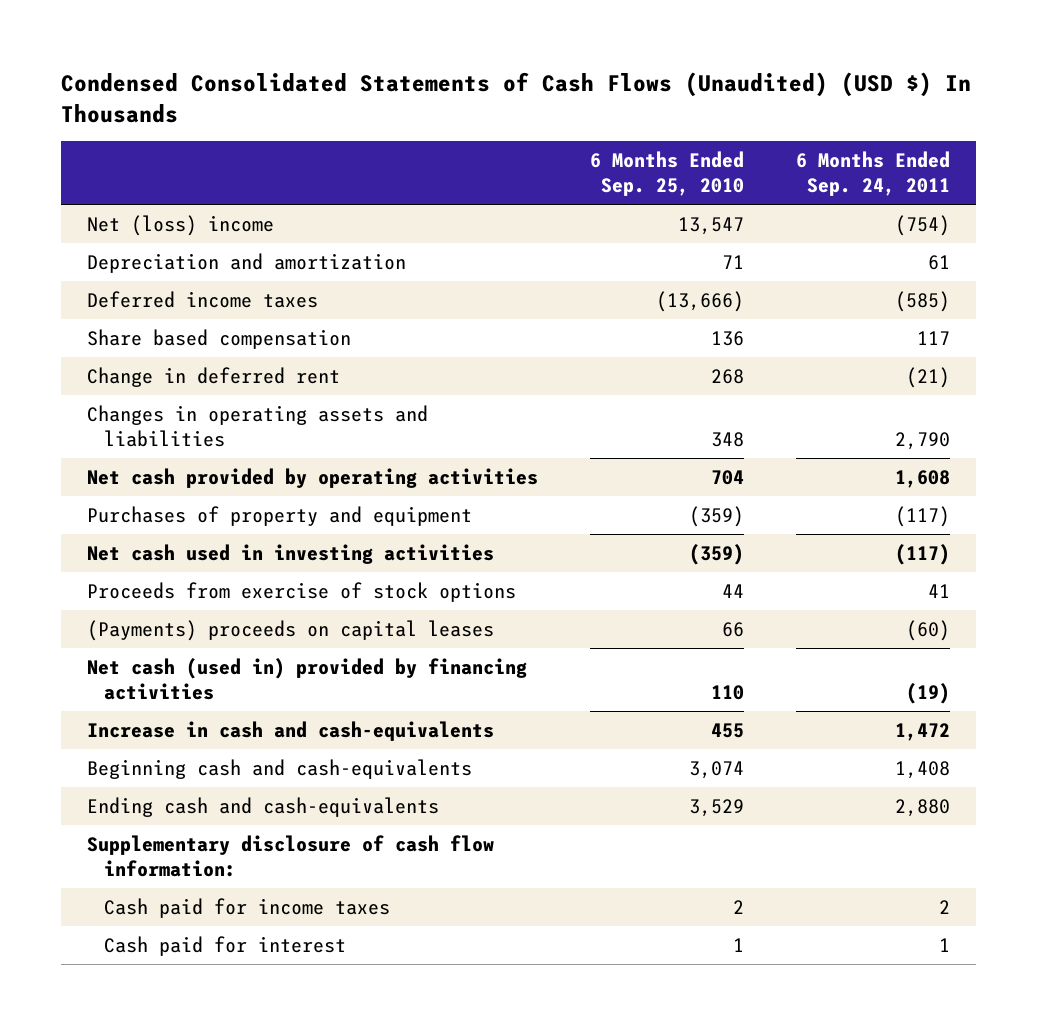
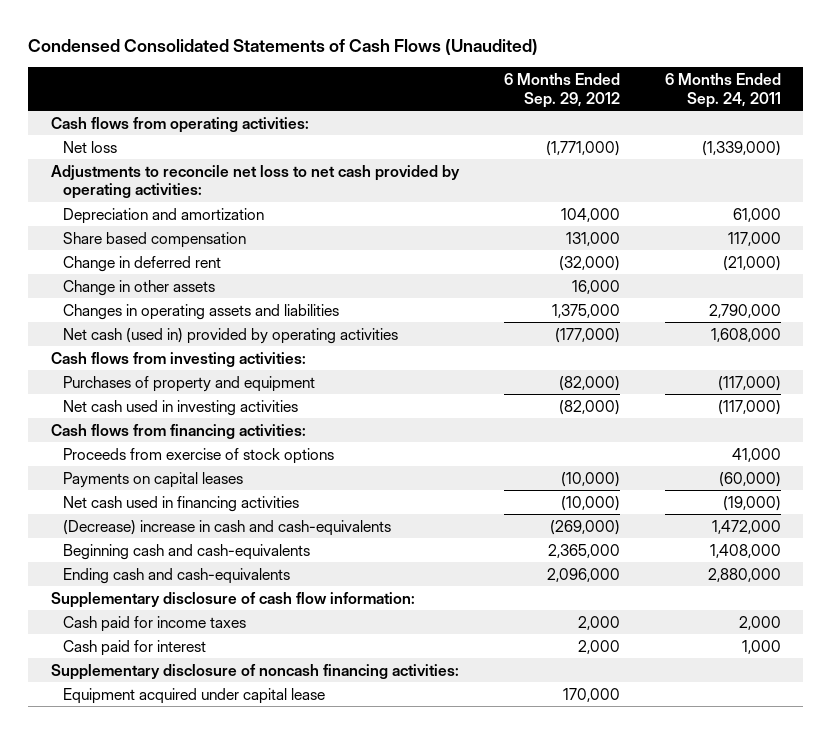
[60,72,971,123] Condensed Consolidated Statements of Cash Flows (Unaudited) (USD $) In Thousands -> [28,39,539,56] Condensed Consolidated Statements of Cash Flows (Unaudited)
[589,151,744,197] 6 Months Ended Sep. 25, 2010 -> none
none -> [503,72,620,108] 6 Months Ended Sep. 29, 2012
[86,291,318,309] Deferred income taxes -> none
none -> [50,116,309,133] Cash flows from operating activities:
[86,215,274,237] Net (loss) income -> [63,140,118,153] Net loss
[895,215,951,237] (754) -> [701,140,781,156] (1,339,000)
none -> [50,164,460,200] Adjustments to reconcile net loss to net cash provided by operating activities:
[928,255,951,271] 61 -> [732,207,781,222] 61,000
[917,331,951,346] 117 -> [727,231,781,246] 117,000
[906,367,951,389] (21) -> [722,255,781,271] (21,000)
none -> [63,279,216,296] Change in other assets
[895,431,951,450] 2,790 -> [708,303,781,318] 2,790,000
[86,468,538,489] Net cash provided by operating activities -> [63,327,399,344] Net cash (used in) provided by operating activities
[895,470,951,489] 1,608 -> [710,327,781,342] 1,608,000
none -> [50,351,306,367] Cash flows from investing activities:
[895,506,951,528] (117) -> [717,375,781,391] (117,000)
[895,544,951,566] (117) -> [717,399,781,415] (117,000)
none -> [50,423,306,439] Cash flows from financing activities:
[928,584,951,599] 41 -> [731,447,781,462] 41,000
[86,620,494,642] (Payments) proceeds on capital leases -> [63,471,244,488] Payments on capital leases
[906,620,951,642] (60) -> [718,471,781,487] (60,000)
[86,658,527,700] Net cash (used in) provided by financing activities -> [63,495,300,512] Net cash used in financing activities
[906,682,951,704] (19) -> [722,495,781,511] (19,000)
[86,721,494,742] Increase in cash and cash-equivalents -> [63,519,392,536] (Decrease) increase in cash and cash-equivalents
[895,723,951,742] 1,472 -> [711,519,781,534] 1,472,000
[895,761,951,780] 1,408 -> [709,543,781,558] 1,408,000
[895,799,951,818] 2,880 -> [707,567,781,582] 2,880,000
[939,900,951,915] 2 -> [738,615,781,630] 2,000
[939,938,951,953] 1 -> [741,639,781,654] 1,000
none -> [50,663,459,680] Supplementary disclosure of noncash financing activities:
none -> [63,687,326,704] Equipment acquired under capital lease

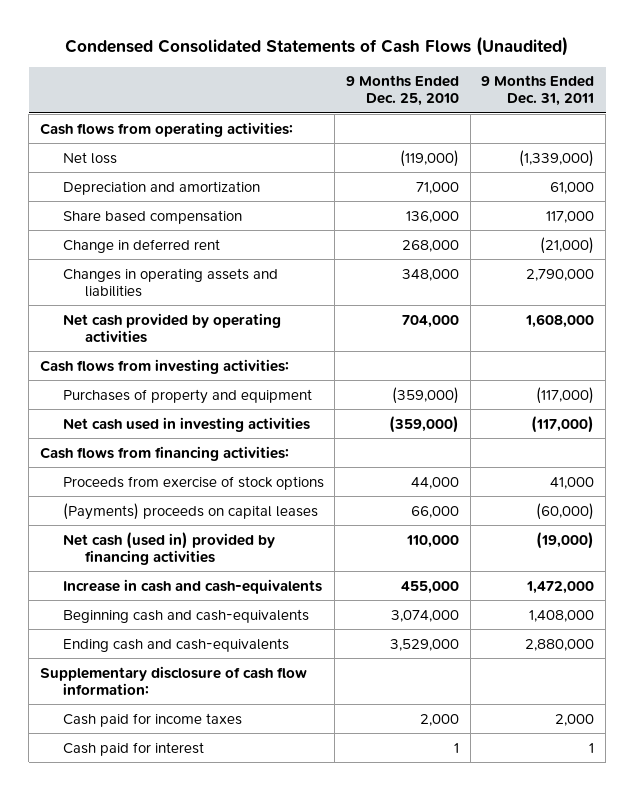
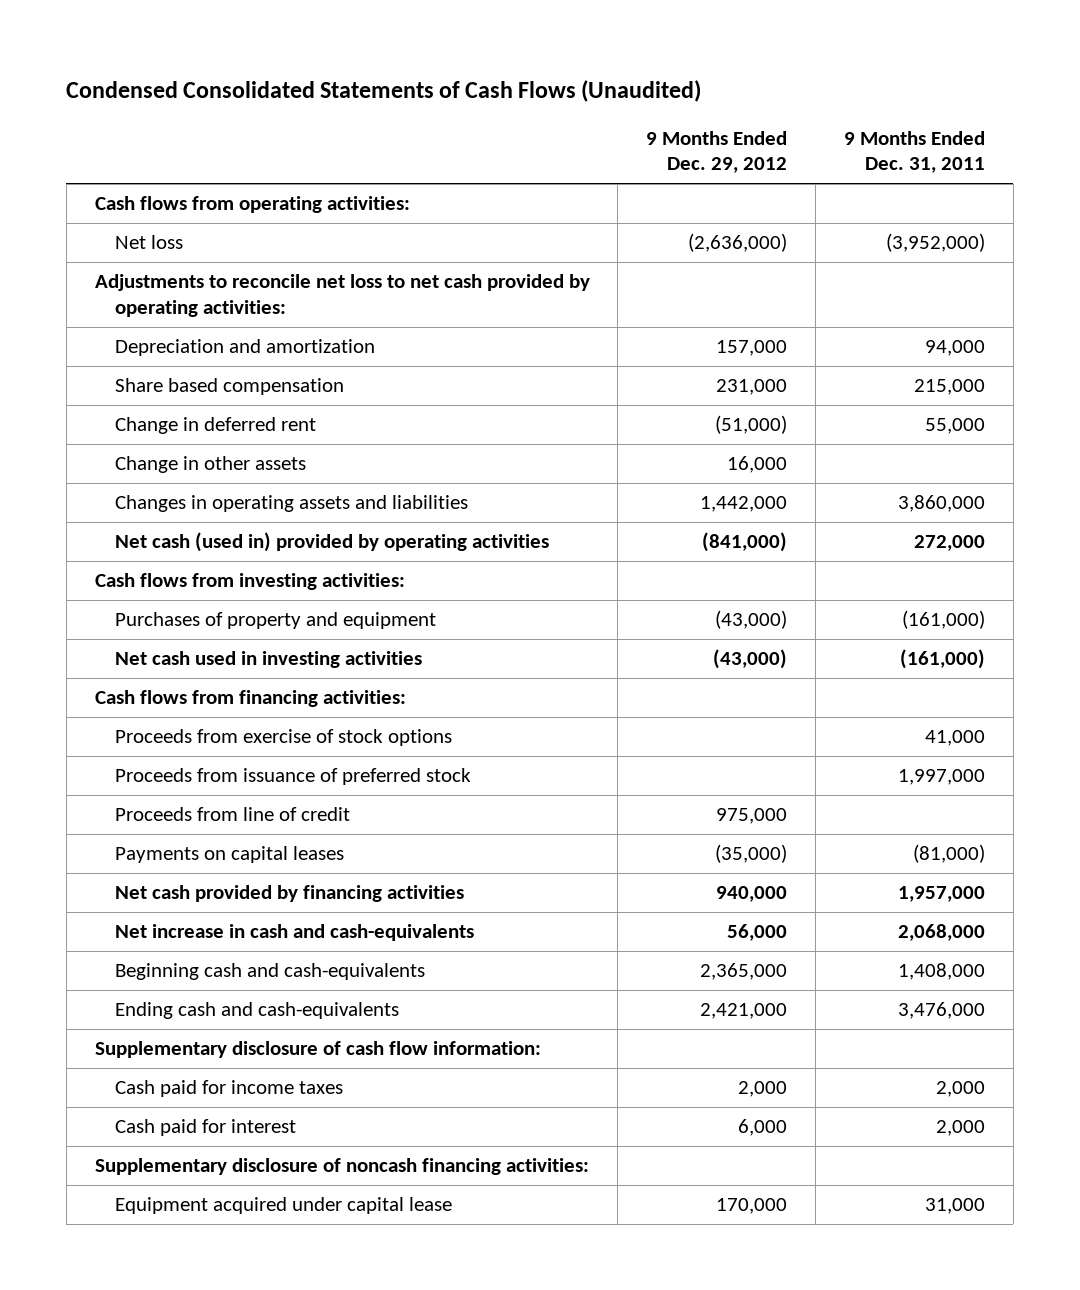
[346,75,460,107] 9 Months Ended Dec. 25, 2010 -> none
none -> [646,130,788,174] 9 Months Ended Dec. 29, 2012
[519,149,595,167] (1,339,000) -> [886,233,986,253] (3,952,000)
none -> [94,274,590,318] Adjustments to reconcile net loss to net cash provided by operating activities:
[550,181,595,194] 61,000 -> [925,340,986,357] 94,000
[546,210,595,223] 117,000 -> [914,379,986,396] 215,000
[540,236,595,254] (21,000) -> [925,418,986,435] 55,000
none -> [115,456,307,474] Change in other assets
[526,268,595,281] 2,790,000 -> [898,495,986,513] 3,860,000
[62,312,281,343] Net cash provided by operating activities -> [115,532,550,553] Net cash (used in) provided by operating activities
[525,313,595,328] 1,608,000 -> [914,535,986,552] 272,000
[536,386,595,404] (117,000) -> [902,610,986,630] (161,000)
[531,415,595,433] (117,000) -> [900,649,986,670] (161,000)
none -> [115,768,472,786] Proceeds from issuance of preferred stock
none -> [115,807,351,822] Proceeds from line of credit
[62,502,318,520] (Payments) proceeds on capital leases -> [115,846,345,864] Payments on capital leases
[536,502,595,520] (60,000) -> [913,844,986,864] (81,000)
[62,531,275,565] Net cash (used in) provided by financing activities -> [115,885,465,903] Net cash provided by financing activities
[536,531,595,549] (19,000) -> [898,886,986,903] 1,957,000
[62,578,322,594] Increase in cash and cash-equivalents -> [115,924,475,942] Net increase in cash and cash-equivalents
[526,580,595,594] 1,472,000 -> [898,924,986,942] 2,068,000
[525,638,595,651] 2,880,000 -> [898,1002,986,1020] 3,476,000
[589,742,595,753] 1 -> [936,1120,986,1137] 2,000
none -> [94,1158,589,1176] Supplementary disclosure of noncash financing activities:
none -> [115,1197,453,1215] Equipment acquired under capital lease

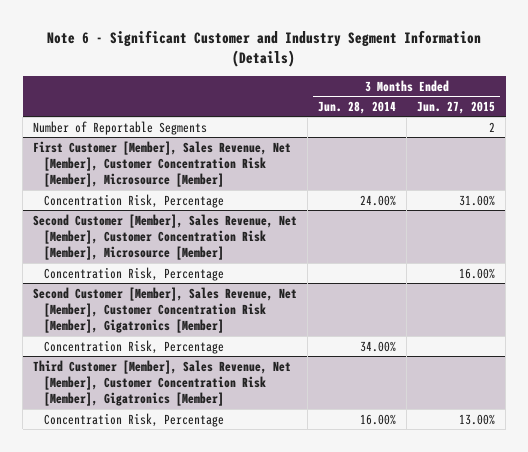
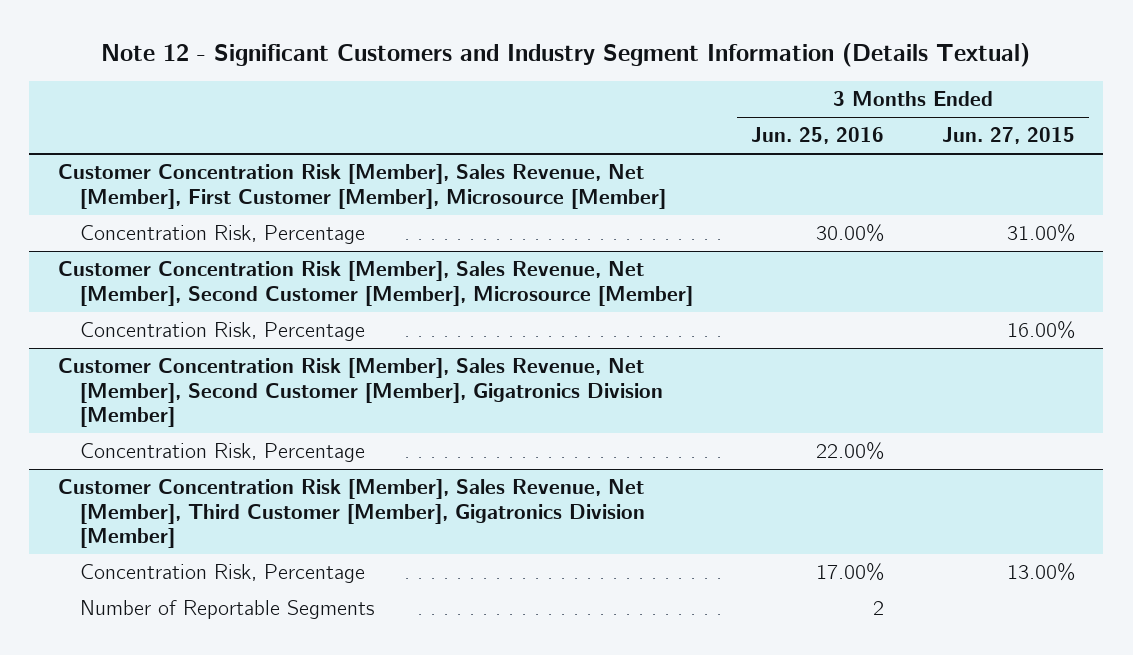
[47,30,482,68] Note 6 - Significant Customer and Industry Segment Information (Details) -> [101,42,1031,67] Note 12 - Significant Customers and Industry Segment Information (Details Textual)
[318,100,397,114] Jun. 28, 2014 -> none
none -> [750,127,884,145] Jun. 25, 2016
[33,120,208,135] Number of Reportable Segments -> none
[33,140,292,188] First Customer [Member], Sales Revenue, Net [Member], Customer Concentration Risk [Member], Microsource [Member] -> [58,163,667,209] Customer Concentration Risk [Member], Sales Revenue, Net [Member], First Customer [Member], Microsource [Member]
[33,213,298,261] Second Customer [Member], Sales Revenue, Net [Member], Customer Concentration Risk [Member], Microsource [Member] -> [58,260,694,306] Customer Concentration Risk [Member], Sales Revenue, Net [Member], Second Customer [Member], Microsource [Member]
[33,286,298,334] Second Customer [Member], Sales Revenue, Net [Member], Customer Concentration Risk [Member], Gigatronics [Member] -> [58,357,664,428] Customer Concentration Risk [Member], Sales Revenue, Net [Member], Second Customer [Member], Gigatronics Division [Member]
[33,359,292,407] Third Customer [Member], Sales Revenue, Net [Member], Customer Concentration Risk [Member], Gigatronics [Member] -> [58,478,646,549] Customer Concentration Risk [Member], Sales Revenue, Net [Member], Third Customer [Member], Gigatronics Division [Member]
none -> [80,599,375,619] Number of Reportable Segments

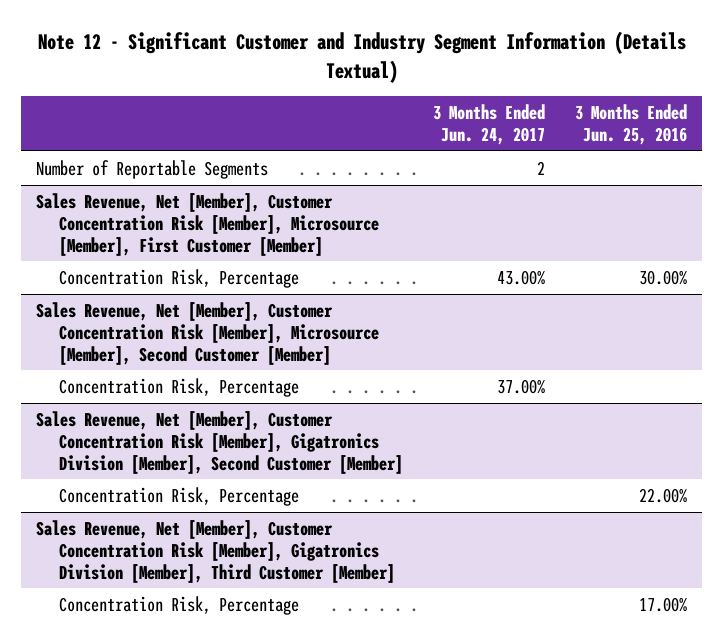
[101,42,1031,67] Note 12 - Significant Customers and Industry Segment Information (Details Textual) -> [37,31,686,83] Note 12 - Significant Customer and Industry Segment Information (Details Textual)
[941,127,1075,145] Jun. 27, 2015 -> none
none -> [433,103,546,145] 3 Months Ended Jun. 24, 2017
none -> [35,159,268,179] Number of Reportable Segments
[58,163,667,209] Customer Concentration Risk [Member], Sales Revenue, Net [Member], First Customer [Member], Microsource [Member] -> [35,192,380,256] Sales Revenue, Net [Member], Customer Concentration Risk [Member], Microsource [Member], First Customer [Member]
[58,260,694,306] Customer Concentration Risk [Member], Sales Revenue, Net [Member], Second Customer [Member], Microsource [Member] -> [35,301,380,365] Sales Revenue, Net [Member], Customer Concentration Risk [Member], Microsource [Member], Second Customer [Member]
[58,357,664,428] Customer Concentration Risk [Member], Sales Revenue, Net [Member], Second Customer [Member], Gigatronics Division [Member] -> [35,410,404,474] Sales Revenue, Net [Member], Customer Concentration Risk [Member], Gigatronics Division [Member], Second Customer [Member]
[58,478,646,549] Customer Concentration Risk [Member], Sales Revenue, Net [Member], Third Customer [Member], Gigatronics Division [Member] -> [35,519,396,583] Sales Revenue, Net [Member], Customer Concentration Risk [Member], Gigatronics Division [Member], Third Customer [Member]
[80,599,375,619] Number of Reportable Segments -> none

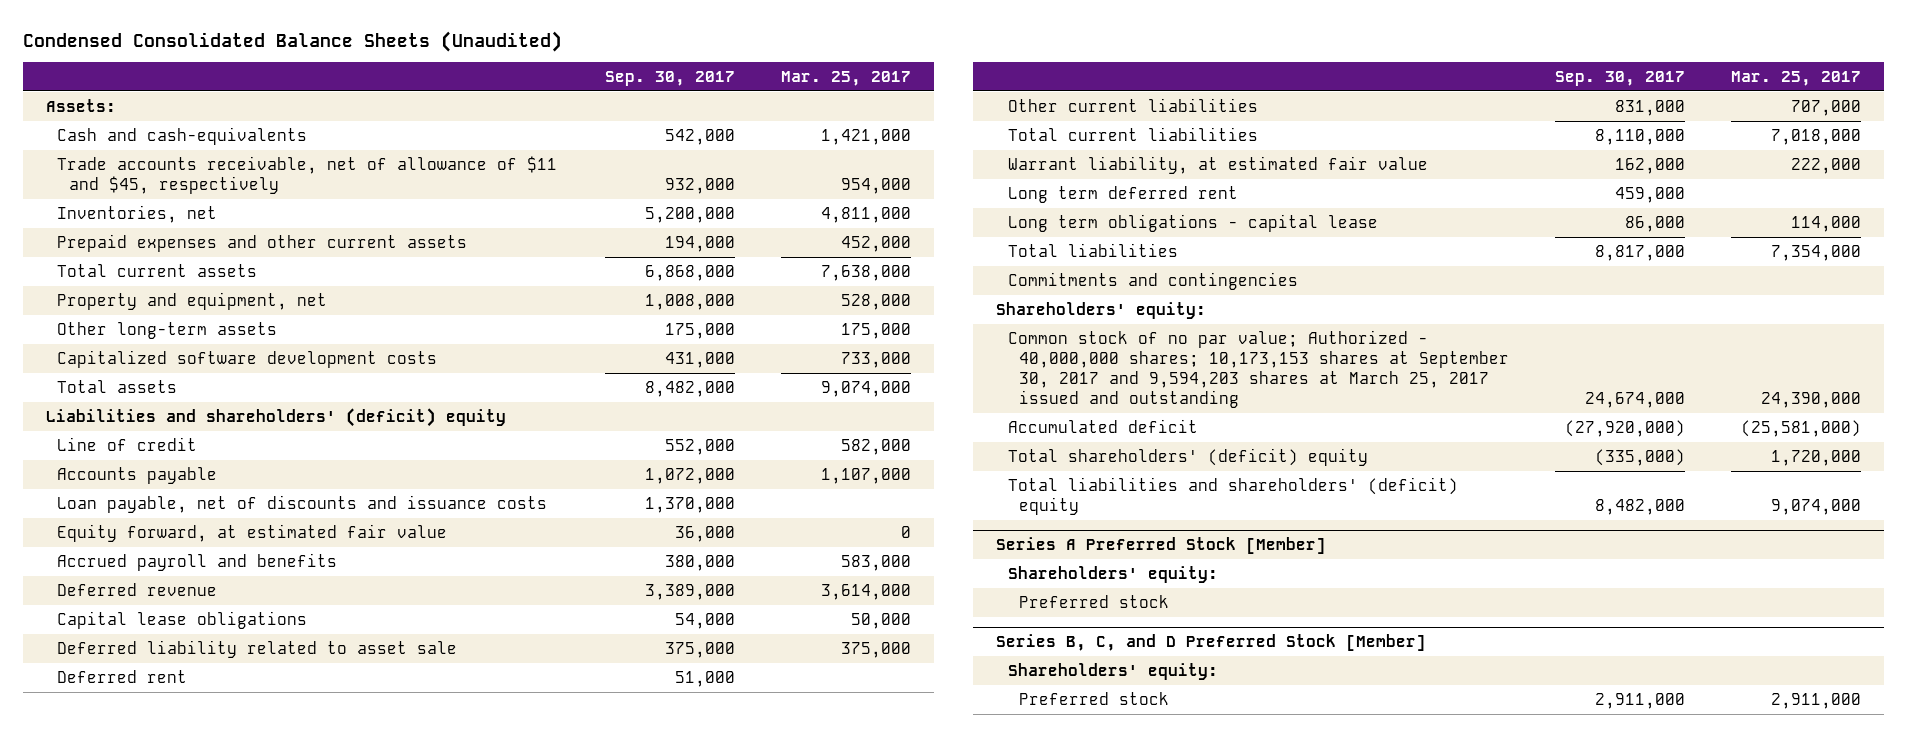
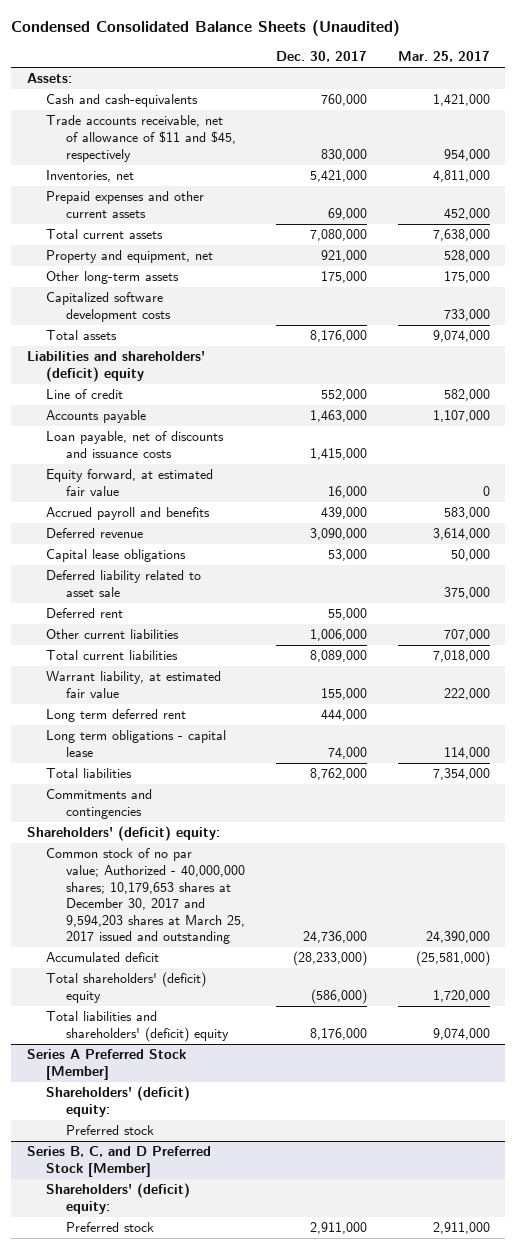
[605,70,736,86] Sep. 30, 2017 -> none
none -> [275,51,367,63] Dec. 30, 2017
[995,301,1206,319] Shareholders' equity: -> [27,826,221,842] Shareholders' (deficit) equity:
[1007,329,1510,409] Common stock of no par value; Authorized - 40,000,000 shares; 10,173,153 shares at September 30, 2017 and 9,594,203 shares at March 25, 2017 issued and outstanding -> [46,848,245,945] Common stock of no par value; Authorized - 40,000,000 shares; 10,179,653 shares at December 30, 2017 and 9,594,203 shares at March 25, 2017 issued and outstanding
[1007,565,1218,583] Shareholders' equity: -> [46,1086,191,1118] Shareholders' (deficit) equity:
[1007,662,1218,680] Shareholders' equity: -> [46,1183,191,1215] Shareholders' (deficit) equity:

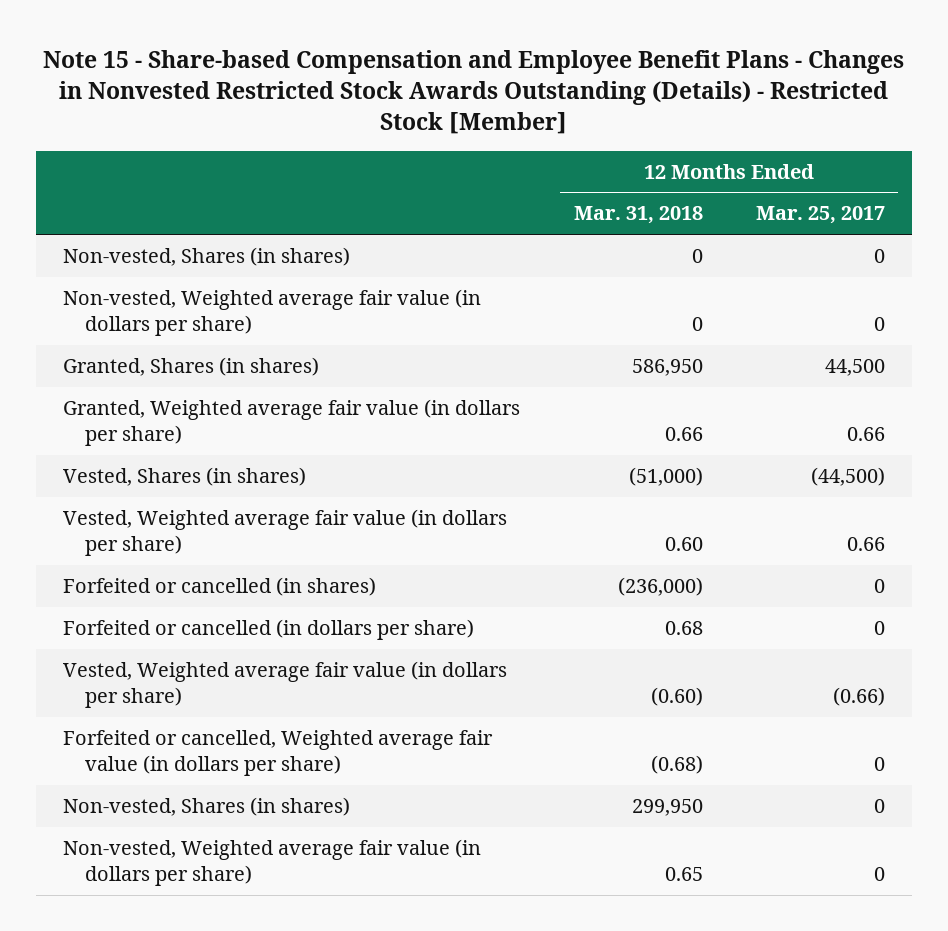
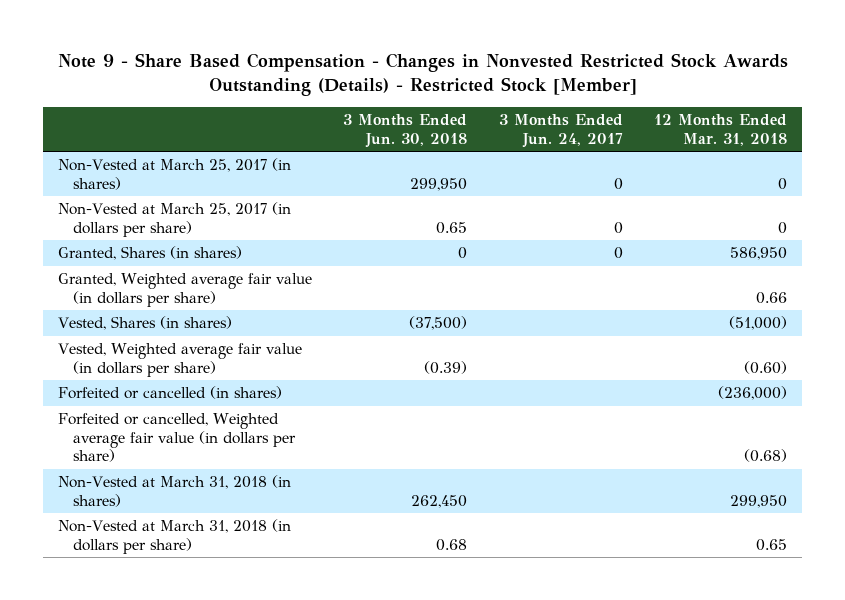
[43,49,905,135] Note 15 - Share-based Compensation and Employee Benefit Plans - Changes in Nonvested Restricted Stock Awards Outstanding (Details) - Restricted Stock [Member] -> [57,52,788,97] Note 9 - Share Based Compensation - Changes in Nonvested Restricted Stock Awards Outstanding (Details) - Restricted Stock [Member]
[755,206,885,225] Mar. 25, 2017 -> none
none -> [343,114,468,148] 3 Months Ended Jun. 30, 2018
none -> [498,114,623,148] 3 Months Ended Jun. 24, 2017
[63,247,351,267] Non-vested, Shares (in shares) -> [58,158,292,190] Non-Vested at March 25, 2017 (in shares)
[63,289,482,337] Non-vested, Weighted average fair value (in dollars per share) -> [58,202,292,237] Non-Vested at March 25, 2017 (in dollars per share)
[63,509,508,557] Vested, Weighted average fair value (in dollars per share) -> none
[63,619,475,641] Forfeited or cancelled (in dollars per share) -> none
[63,577,377,597] Forfeited or cancelled (in shares) -> [58,386,283,400] Forfeited or cancelled (in shares)
[63,797,351,817] Non-vested, Shares (in shares) -> [58,475,292,507] Non-Vested at March 31, 2018 (in shares)
[63,839,482,887] Non-vested, Weighted average fair value (in dollars per share) -> [58,519,292,554] Non-Vested at March 31, 2018 (in dollars per share)

